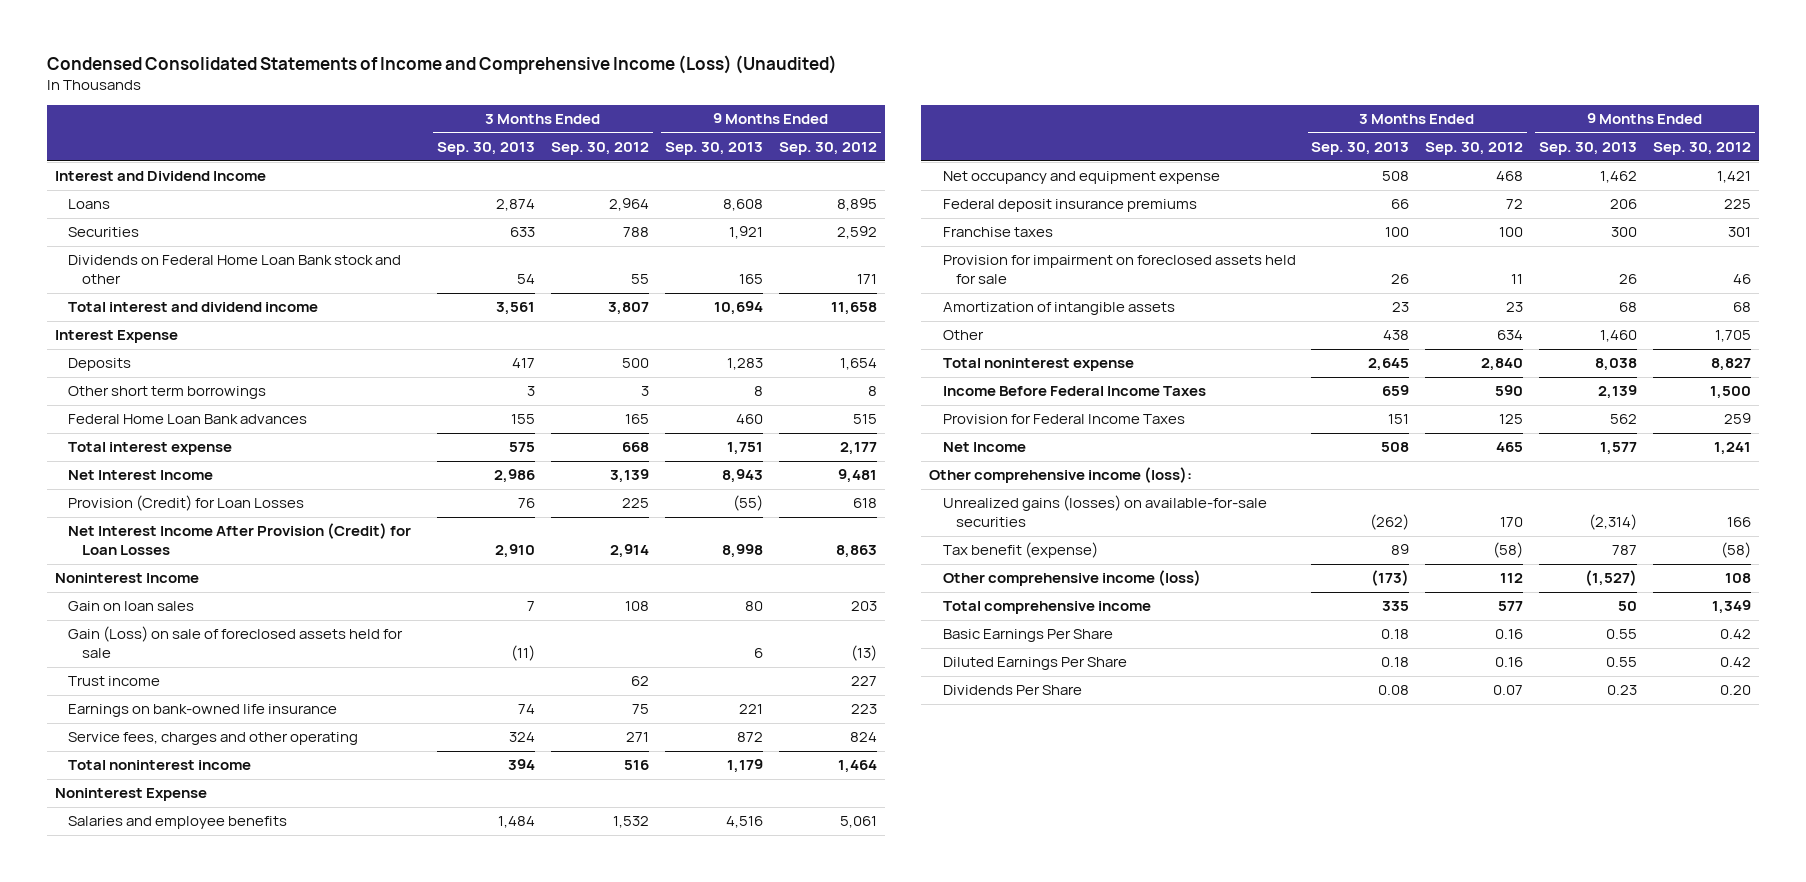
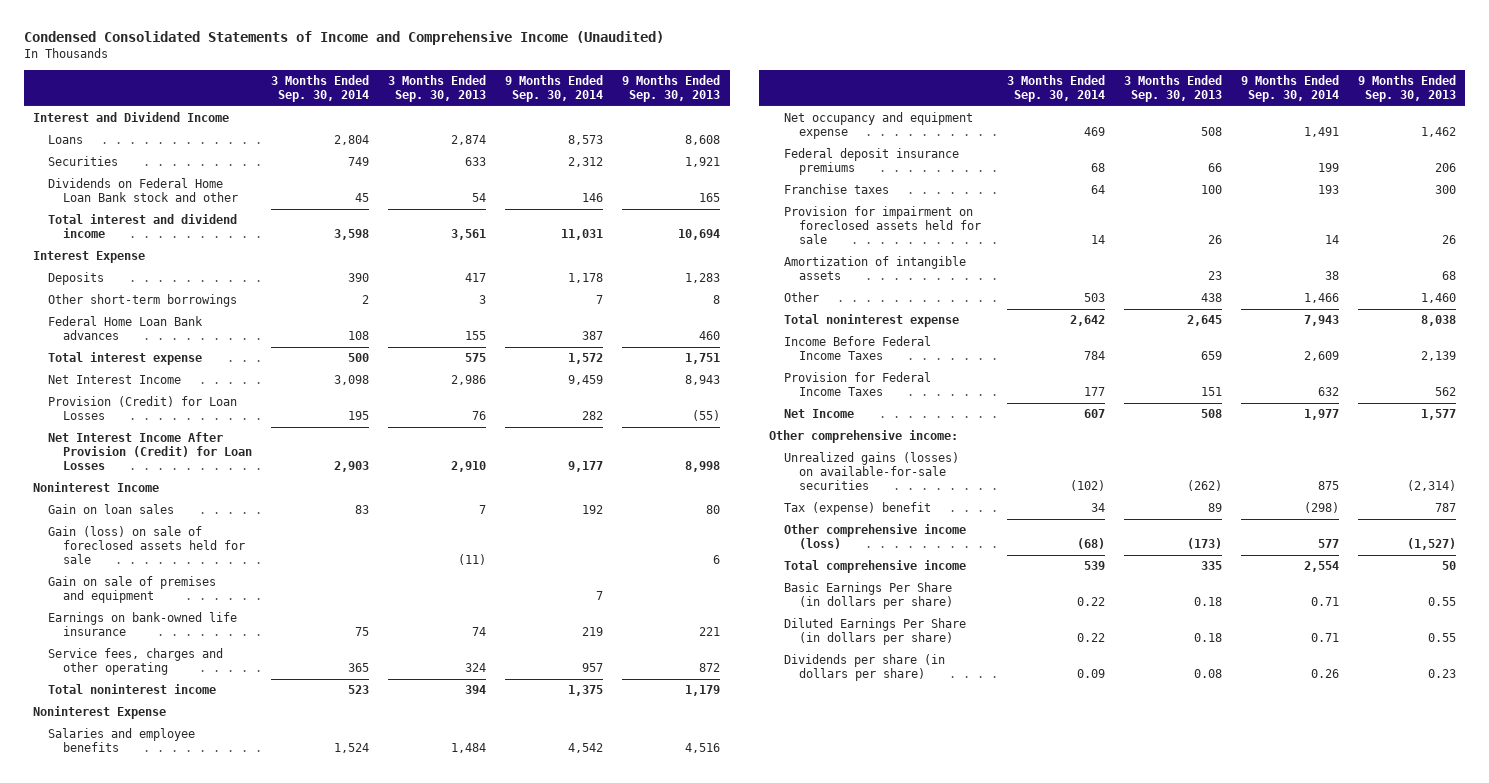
[47,55,838,75] Condensed Consolidated Statements of Income and Comprehensive Income (Loss) (Unaudited) -> [23,30,664,45] Condensed Consolidated Statements of Income and Comprehensive Income (Unaudited)
[550,141,649,155] Sep. 30, 2012 -> none
[778,141,877,155] Sep. 30, 2012 -> none
none -> [271,75,370,103] 3 Months Ended Sep. 30, 2014
none -> [505,75,604,103] 9 Months Ended Sep. 30, 2014
[68,386,267,400] Other short term borrowings -> [48,294,238,308] Other short-term borrowings
[68,676,161,687] Trust income -> none
[68,626,404,658] Gain (Loss) on sale of foreclosed assets held for sale -> [48,526,246,565] Gain (loss) on sale of foreclosed assets held for sale
none -> [48,576,217,604] Gain on sale of premises and equipment
[929,467,1193,484] Other comprehensive income (loss): -> [768,430,958,444] Other comprehensive income:
[942,542,1098,559] Tax benefit (expense) -> [783,502,931,516] Tax (expense) benefit
[942,629,1113,643] Basic Earnings Per Share -> [783,582,954,610] Basic Earnings Per Share (in dollars per share)
[942,657,1127,671] Diluted Earnings Per Share -> [783,618,966,646] Diluted Earnings Per Share (in dollars per share)
[942,685,1082,696] Dividends Per Share -> [783,654,945,682] Dividends per share (in dollars per share)

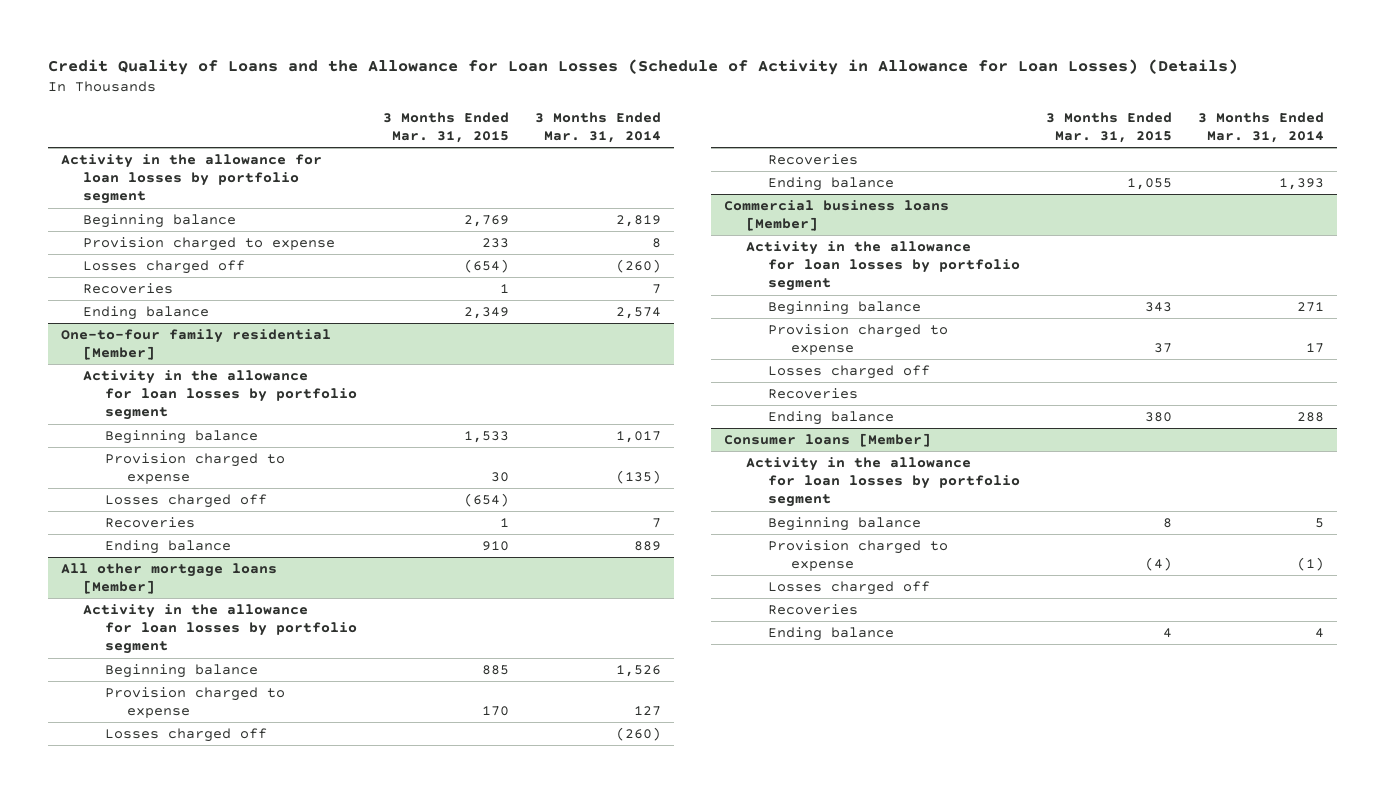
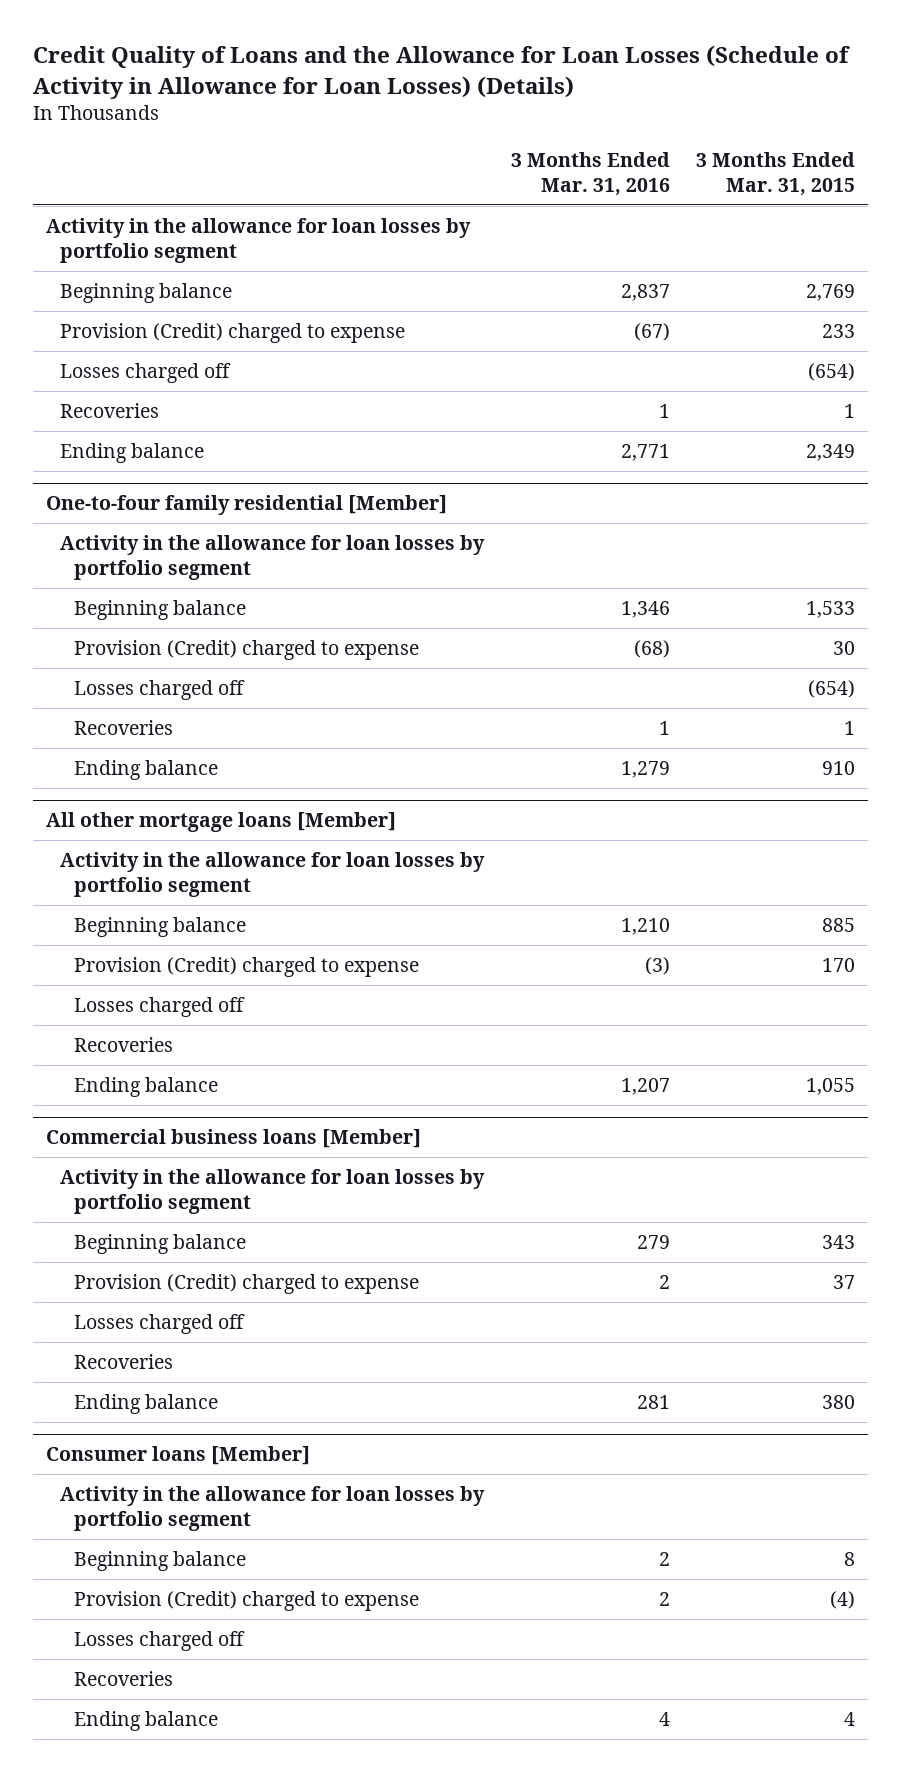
[534,111,661,144] 3 Months Ended Mar. 31, 2014 -> none
none -> [510,152,670,197] 3 Months Ended Mar. 31, 2016
[82,237,335,252] Provision charged to expense -> [60,323,406,344] Provision (Credit) charged to expense
[105,453,286,485] Provision charged to expense -> [74,640,420,661] Provision (Credit) charged to expense
[105,687,286,719] Provision charged to expense -> [74,957,420,978] Provision (Credit) charged to expense
[768,324,949,356] Provision charged to expense -> [74,1274,420,1295] Provision (Credit) charged to expense
[768,540,949,572] Provision charged to expense -> [74,1591,420,1612] Provision (Credit) charged to expense

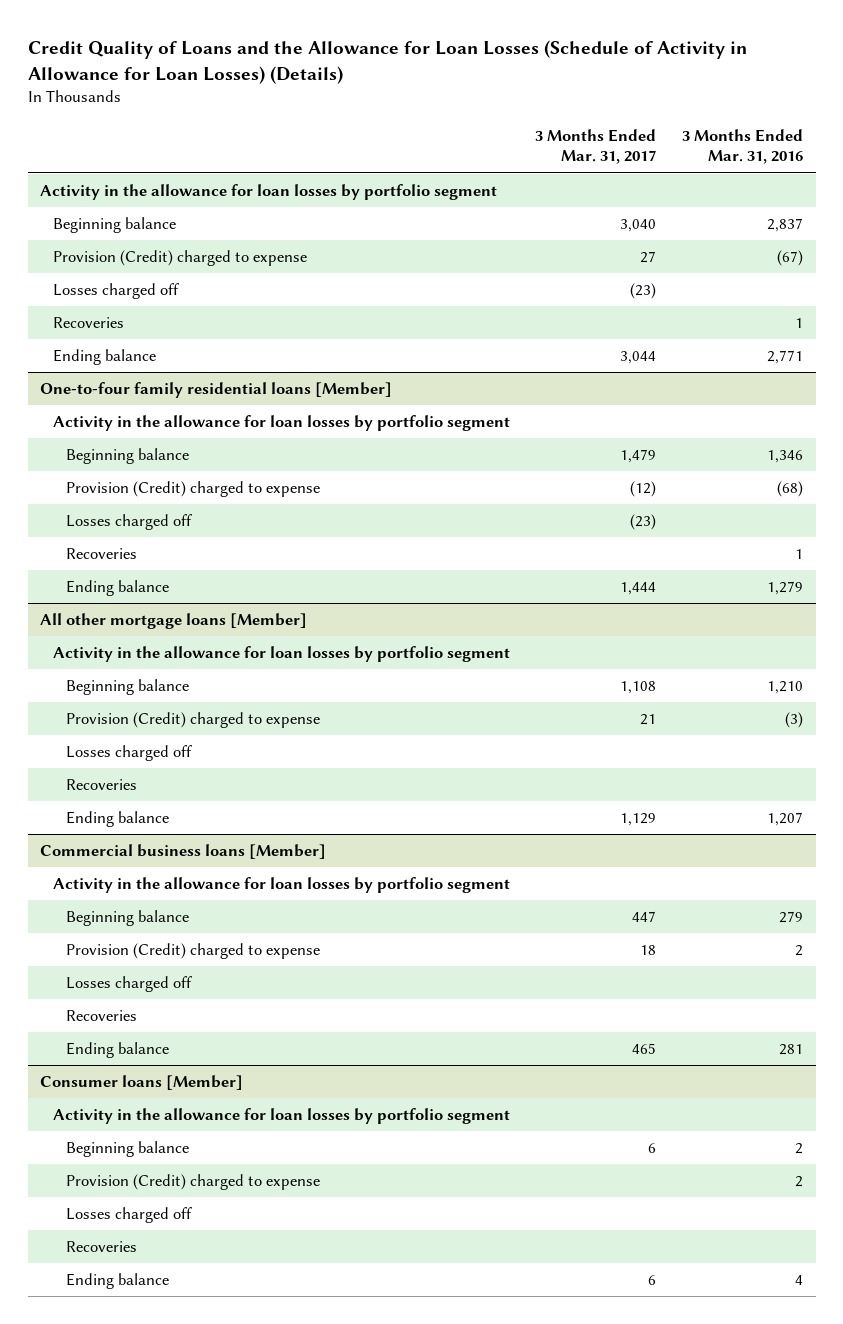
[695,152,855,197] 3 Months Ended Mar. 31, 2015 -> none
none -> [535,129,657,165] 3 Months Ended Mar. 31, 2017
[46,495,448,516] One-to-four family residential [Member] -> [40,382,393,399] One-to-four family residential loans [Member]

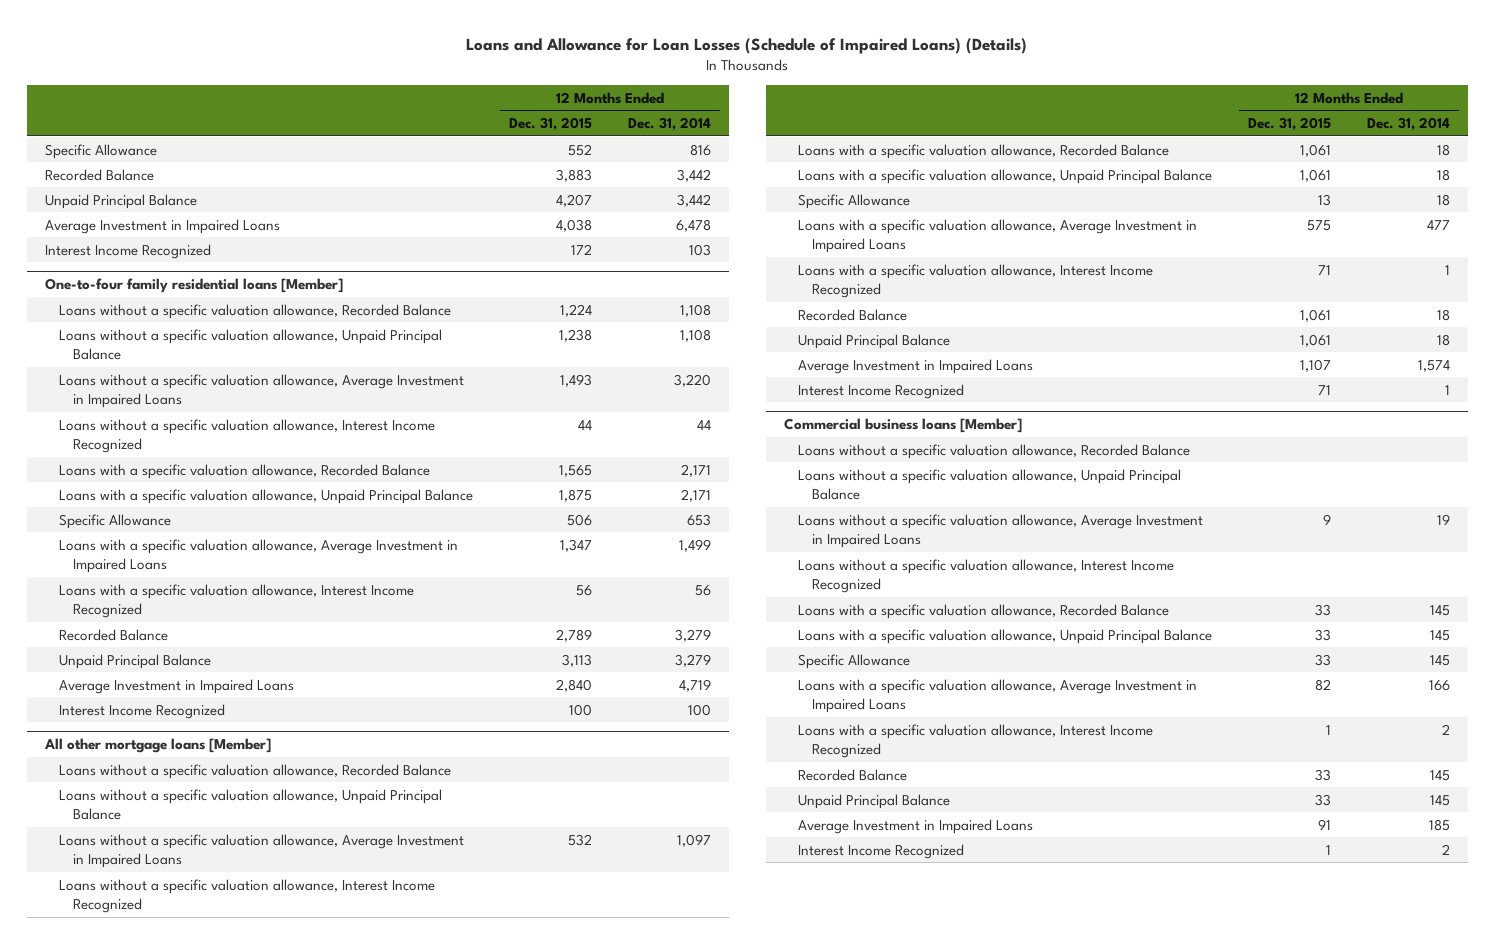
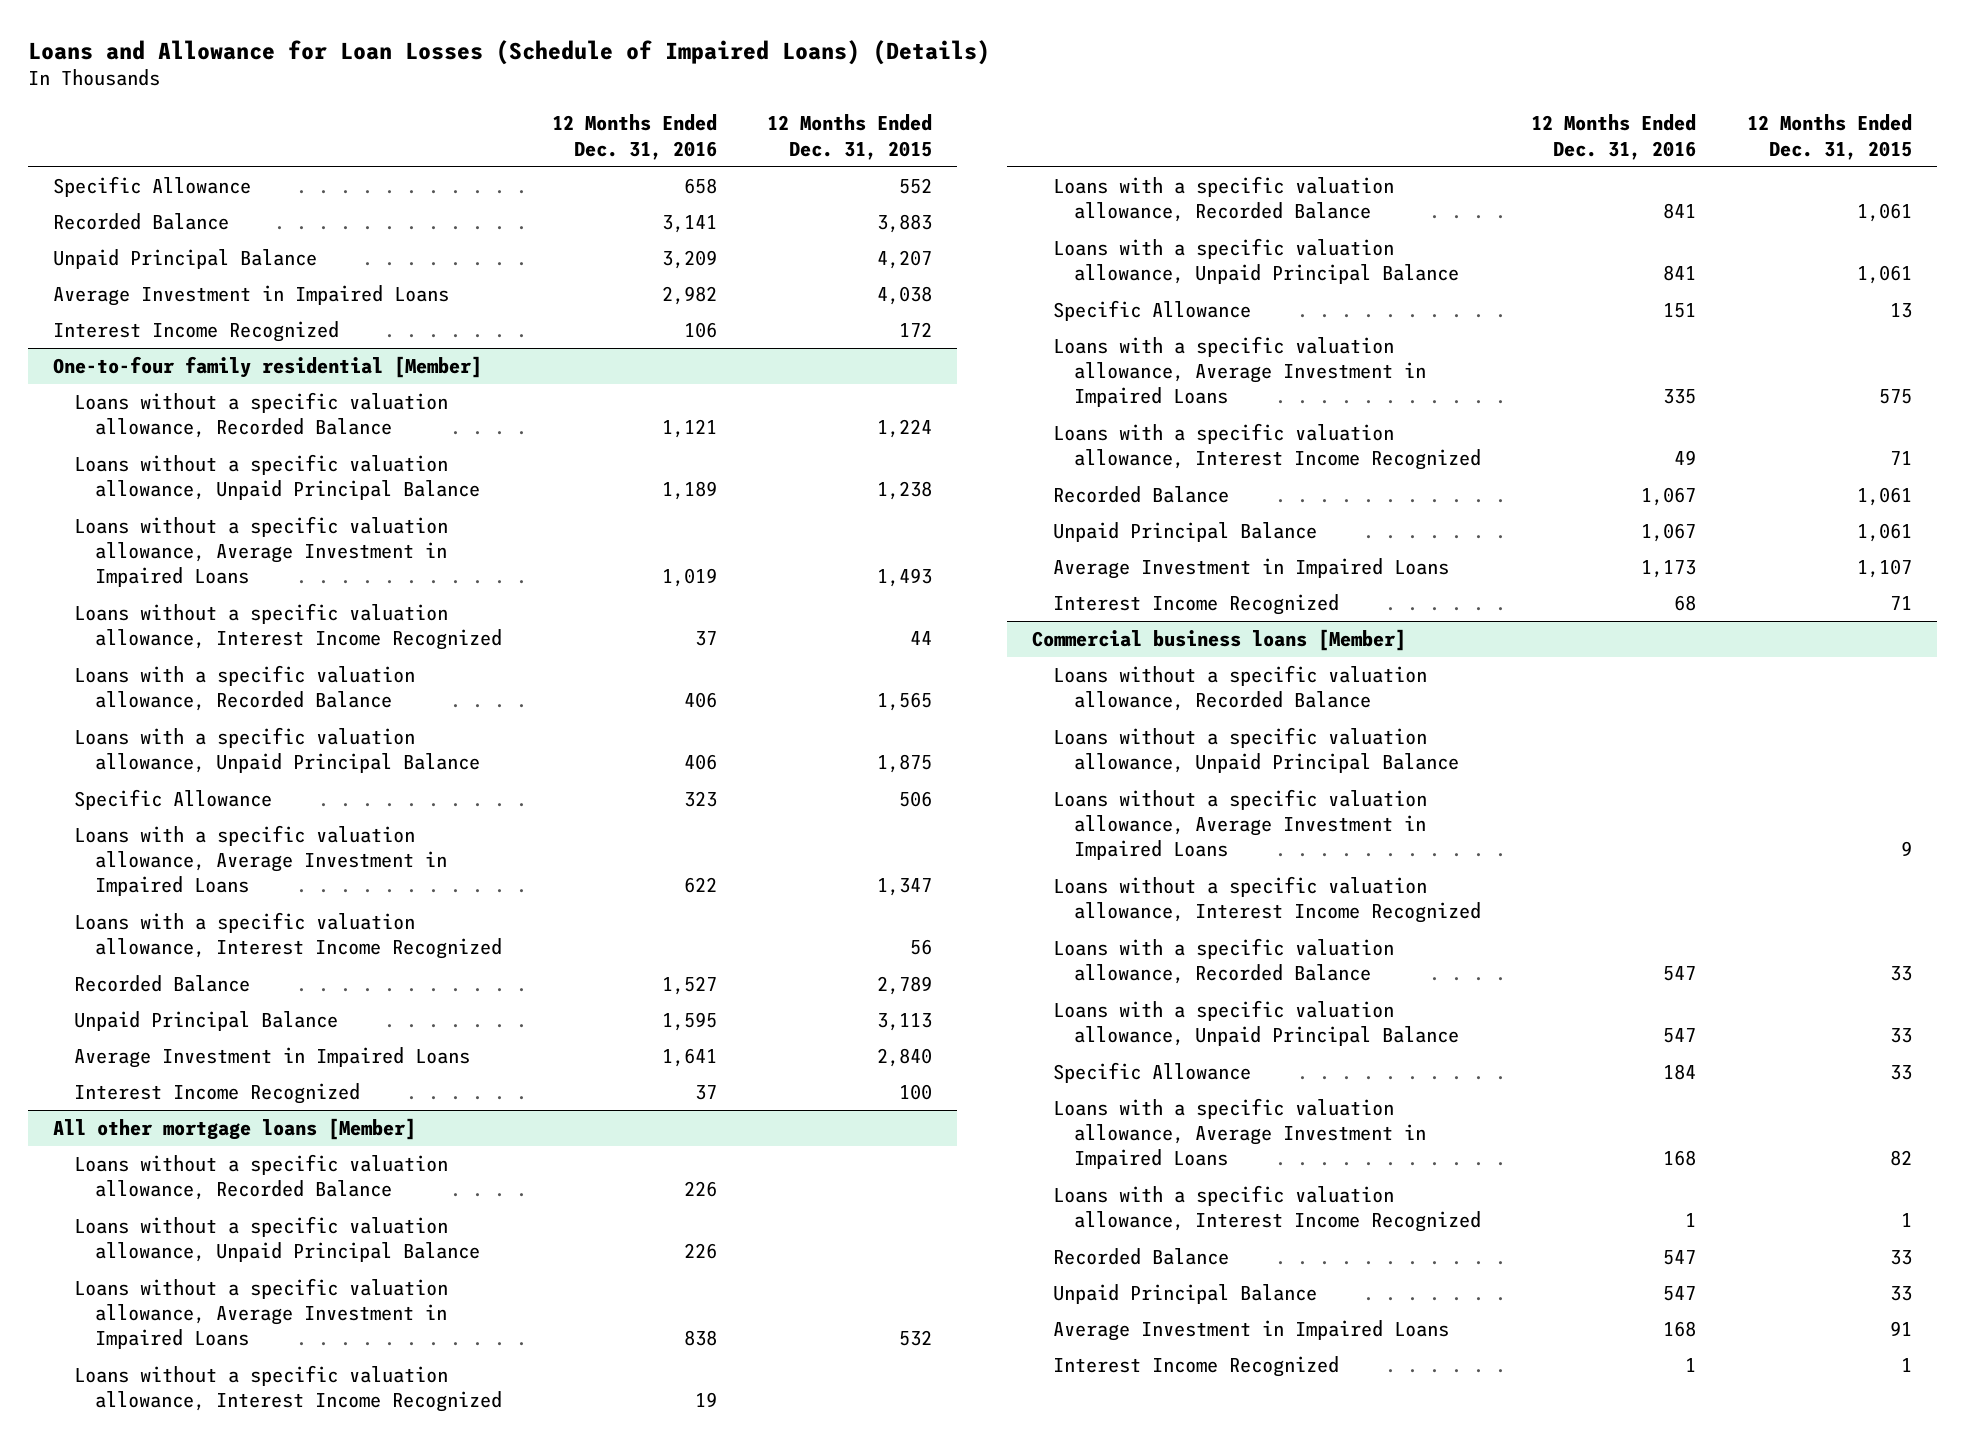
[627,117,711,132] Dec. 31, 2014 -> none
none -> [551,114,717,160] 12 Months Ended Dec. 31, 2016
[45,278,344,294] One-to-four family residential loans [Member] -> [52,356,482,379] One-to-four family residential [Member]

